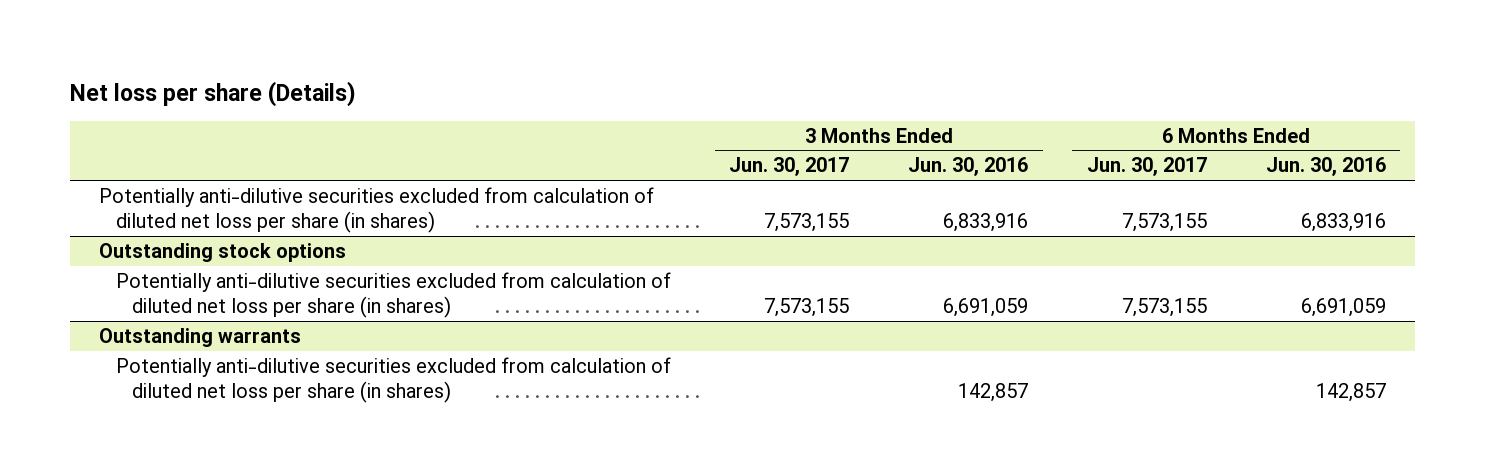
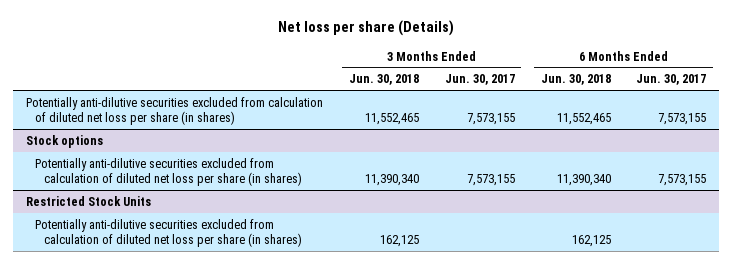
[908,157,1029,177] Jun. 30, 2016 -> none
[1265,157,1386,177] Jun. 30, 2016 -> none
none -> [348,74,419,86] Jun. 30, 2018
none -> [540,74,611,86] Jun. 30, 2018
[99,242,347,262] Outstanding stock options -> [25,134,103,148] Stock options
[99,327,302,347] Outstanding warrants -> none
none -> [25,195,151,206] Restricted Stock Units

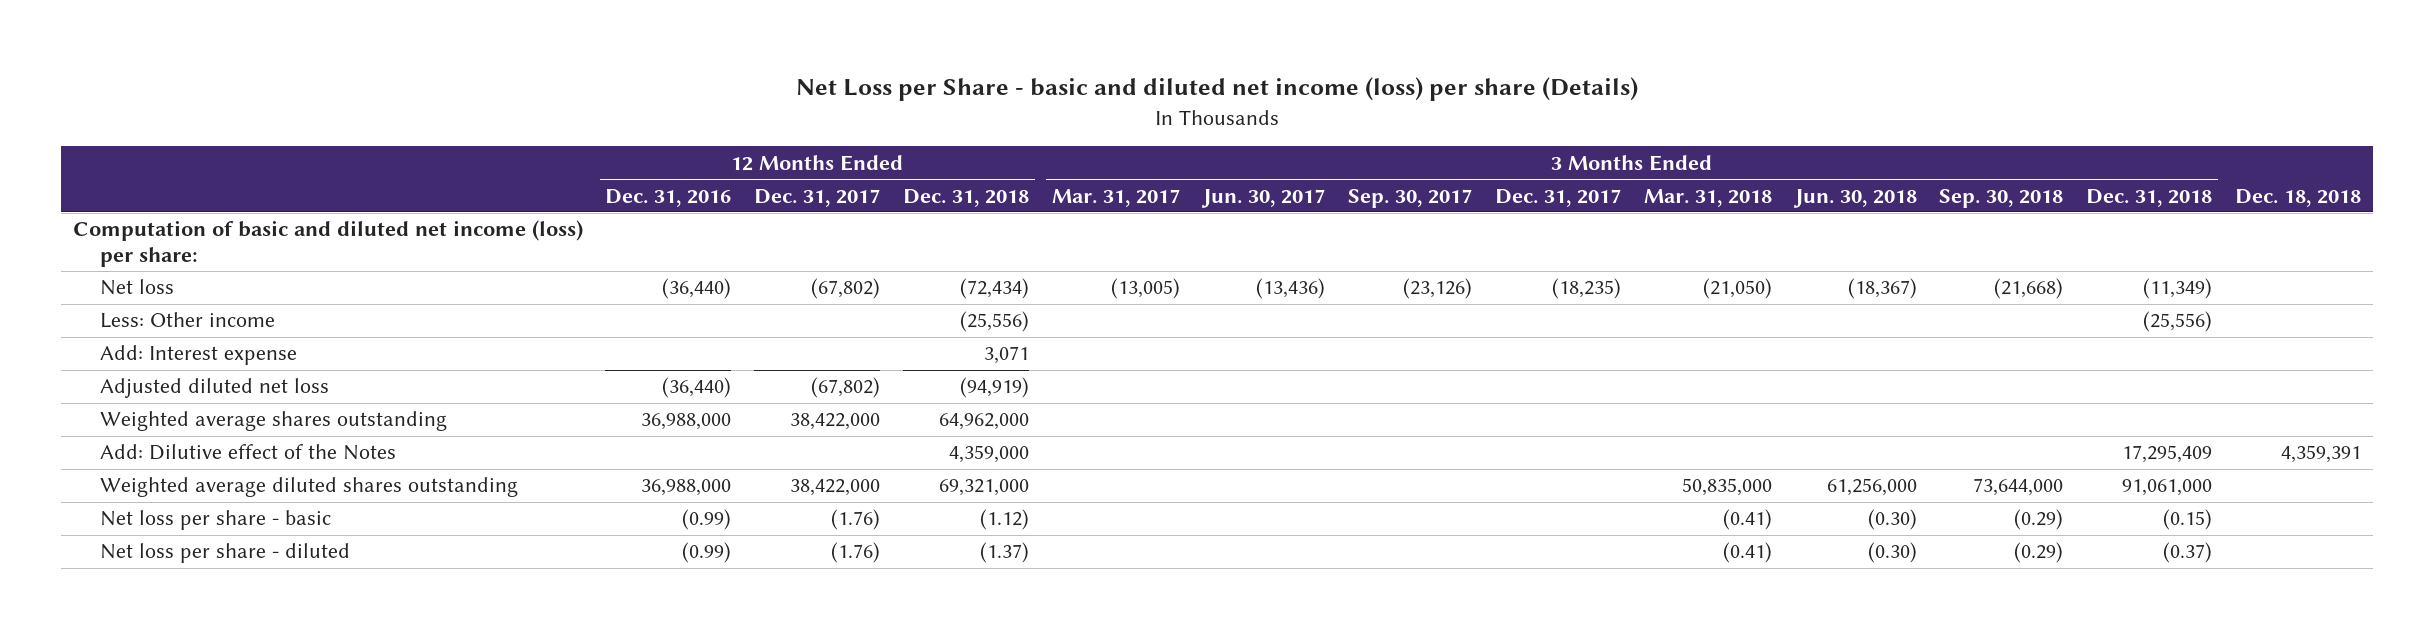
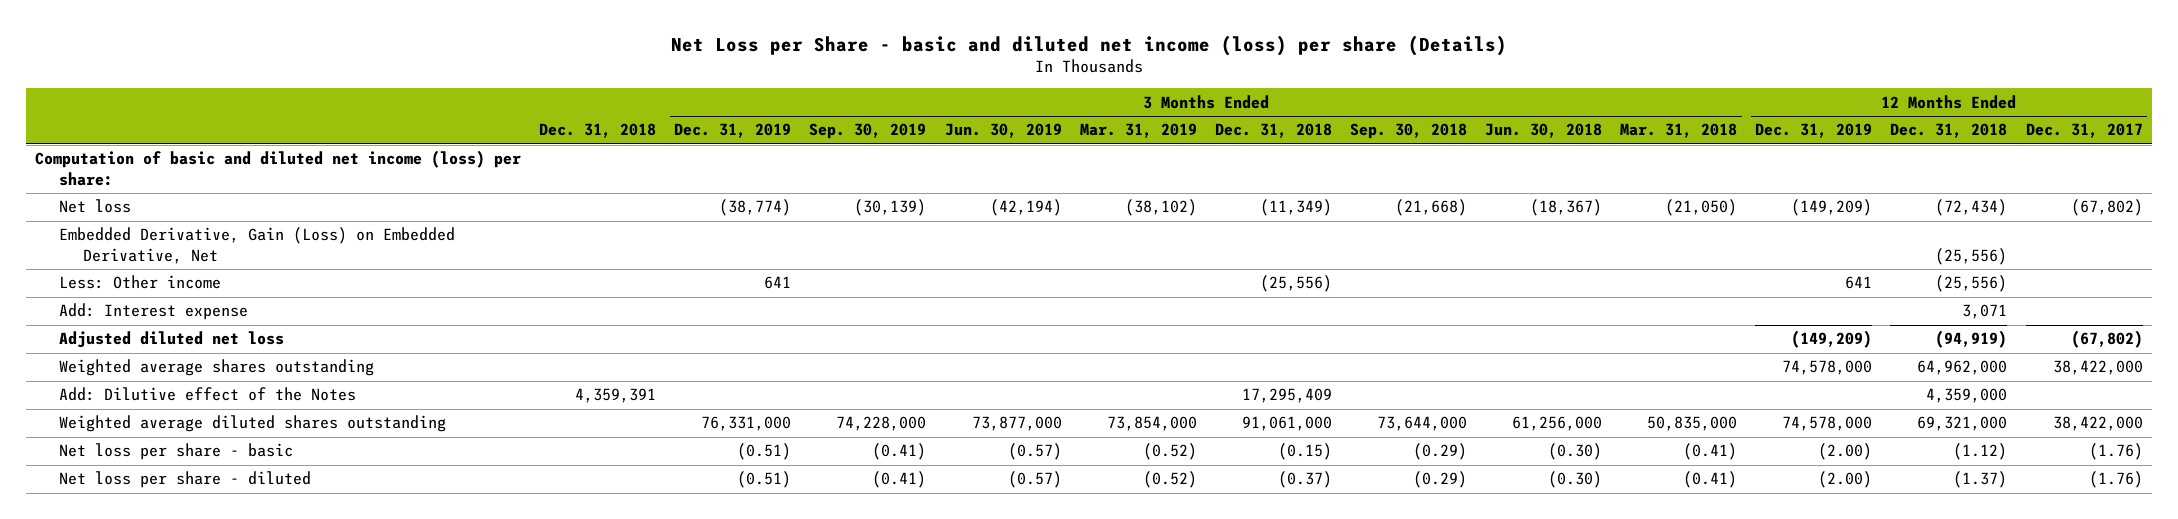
[605,188,732,207] Dec. 31, 2016 -> none
[1052,188,1181,207] Mar. 31, 2017 -> none
[1200,188,1325,208] Jun. 30, 2017 -> none
[1347,188,1472,208] Sep. 30, 2017 -> none
[1494,188,1621,207] Dec. 31, 2017 -> none
[2235,188,2362,207] Dec. 18, 2018 -> none
none -> [539,123,657,139] Dec. 31, 2018
none -> [674,123,792,139] Dec. 31, 2019
none -> [809,123,927,140] Sep. 30, 2019
none -> [944,123,1062,139] Jun. 30, 2019
none -> [1079,123,1197,139] Mar. 31, 2019
none -> [1755,123,1873,139] Dec. 31, 2019
none -> [59,227,456,264] Embedded Derivative, Gain (Loss) on Embedded Derivative, Net

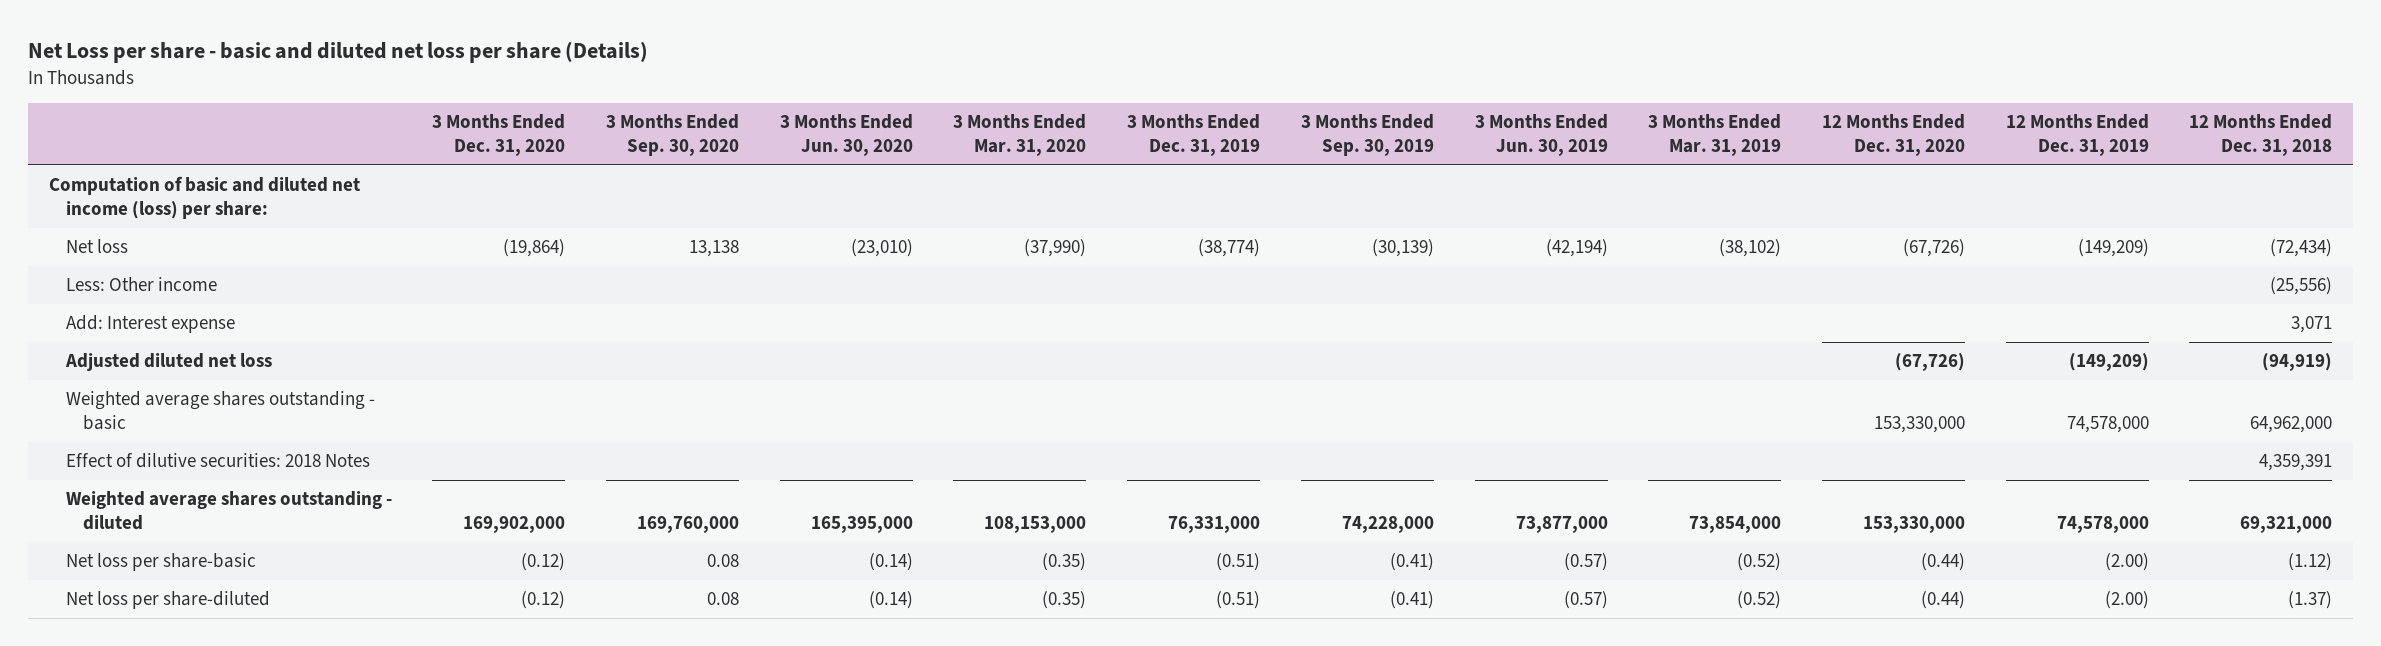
[670,34,1507,56] Net Loss per Share - basic and diluted net income (loss) per share (Details) -> [28,40,649,63] Net Loss per share - basic and diluted net loss per share (Details)
[539,123,657,139] Dec. 31, 2018 -> none
[1214,123,1332,139] Dec. 31, 2018 -> none
[1349,123,1467,140] Sep. 30, 2018 -> none
[1485,123,1603,139] Jun. 30, 2018 -> none
[1620,123,1738,139] Mar. 31, 2018 -> none
[2025,123,2143,139] Dec. 31, 2017 -> none
none -> [432,113,566,156] 3 Months Ended Dec. 31, 2020
none -> [606,113,740,156] 3 Months Ended Sep. 30, 2020
none -> [779,113,913,156] 3 Months Ended Jun. 30, 2020
none -> [953,113,1087,156] 3 Months Ended Mar. 31, 2020
none -> [1822,113,1966,156] 12 Months Ended Dec. 31, 2020
[59,275,222,290] Less: Other income -> none
[59,227,456,264] Embedded Derivative, Gain (Loss) on Embedded Derivative, Net -> [65,277,217,292] Less: Other income
[59,359,375,377] Weighted average shares outstanding -> [65,391,375,431] Weighted average shares outstanding - basic
[59,387,357,402] Add: Dilutive effect of the Notes -> [65,453,370,469] Effect of dilutive securities: 2018 Notes
[1926,388,2008,404] 4,359,000 -> [2259,454,2333,472] 4,359,391
[59,415,447,433] Weighted average diluted shares outstanding -> [65,491,392,531] Weighted average shares outstanding - diluted
[59,443,294,461] Net loss per share - basic -> [65,553,256,572] Net loss per share-basic
[59,471,312,489] Net loss per share - diluted -> [65,591,270,610] Net loss per share-diluted

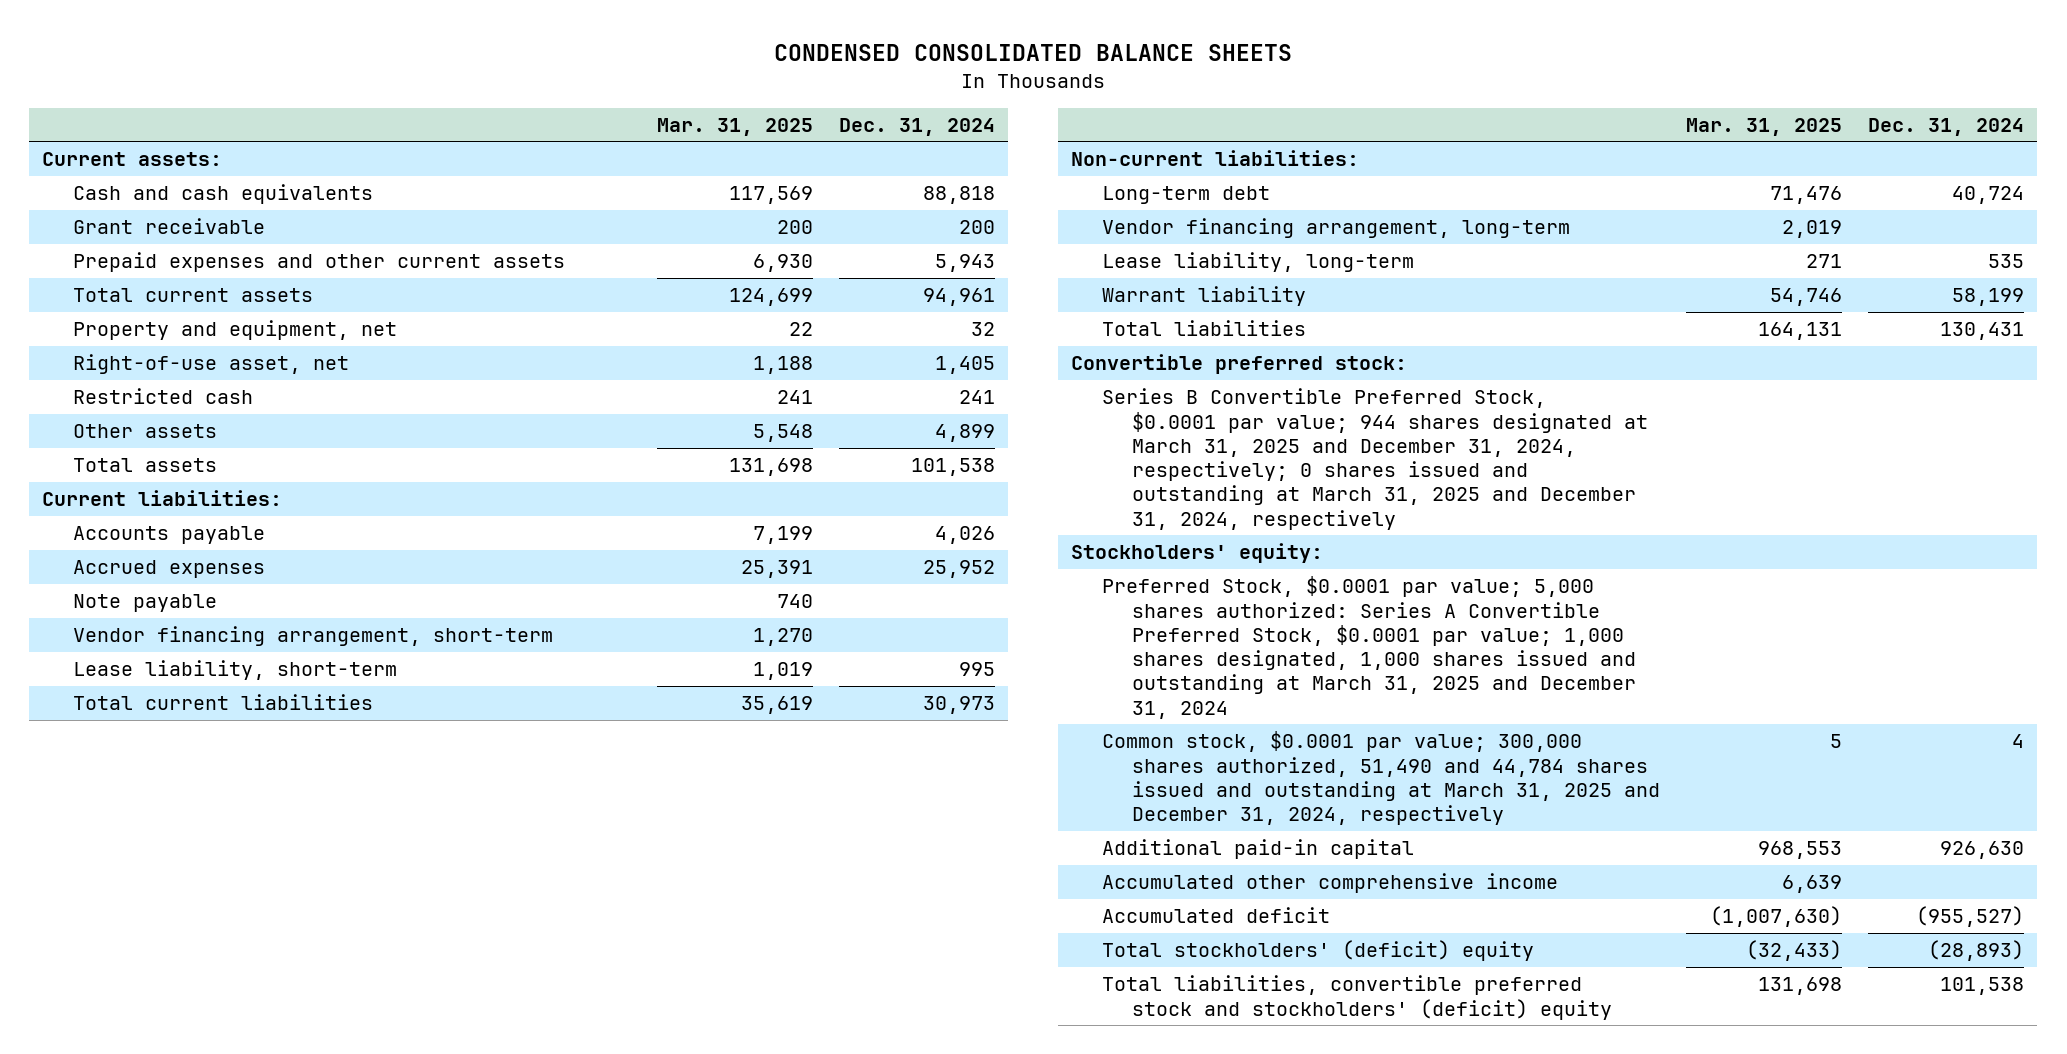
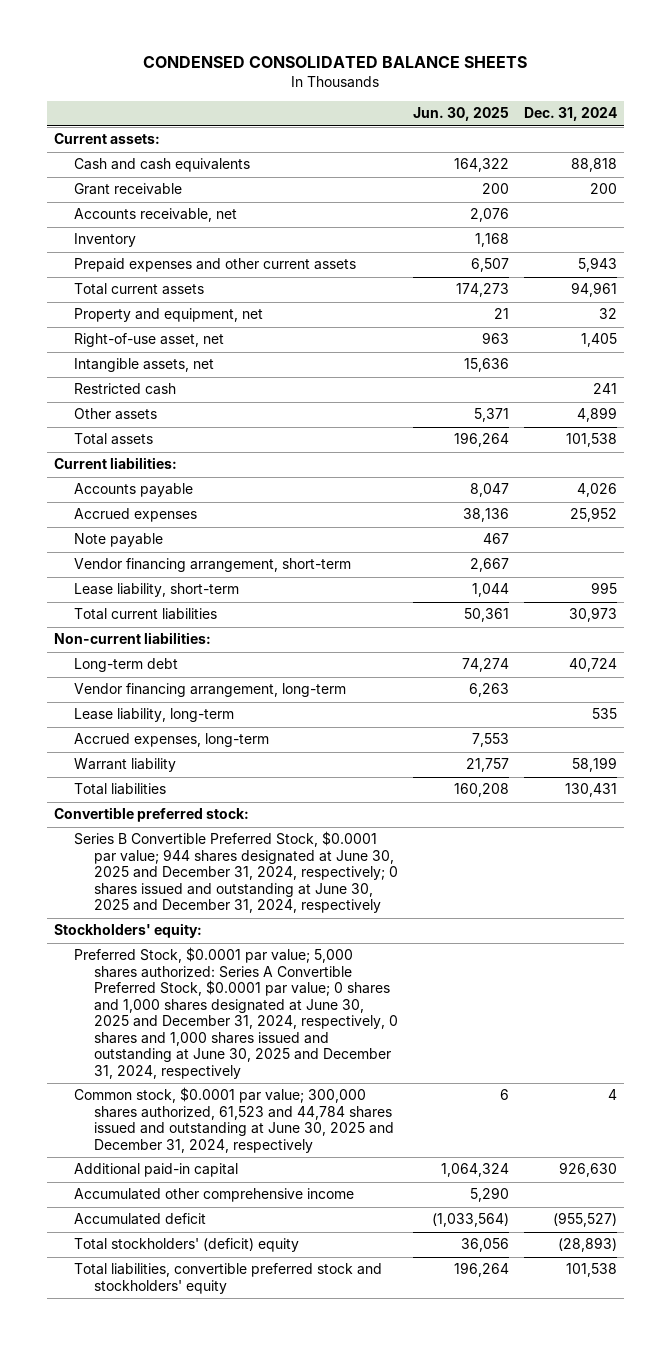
[657,117,814,136] Mar. 31, 2025 -> none
none -> [412,107,509,122] Jun. 30, 2025
none -> [74,208,238,223] Accounts receivable, net
none -> [74,233,137,248] Inventory
none -> [74,358,215,373] Intangible assets, net
none -> [74,733,270,748] Accrued expenses, long-term
[1101,388,1649,530] Series B Convertible Preferred Stock, $0.0001 par value; 944 shares designated at March 31, 2025 and December 31, 2024, respectively; 0 shares issued and outstanding at March 31, 2025 and December 31, 2024, respectively -> [74,831,399,914] Series B Convertible Preferred Stock, $0.0001 par value; 944 shares designated at June 30, 2025 and December 31, 2024, respectively; 0 shares issued and outstanding at June 30, 2025 and December 31, 2024, respectively
[1101,576,1637,719] Preferred Stock, $0.0001 par value; 5,000 shares authorized: Series A Convertible Preferred Stock, $0.0001 par value; 1,000 shares designated, 1,000 shares issued and outstanding at March 31, 2025 and December 31, 2024 -> [74,947,399,1079] Preferred Stock, $0.0001 par value; 5,000 shares authorized: Series A Convertible Preferred Stock, $0.0001 par value; 0 shares and 1,000 shares designated at June 30, 2025 and December 31, 2024, respectively, 0 shares and 1,000 shares issued and outstanding at June 30, 2025 and December 31, 2024, respectively
[1101,731,1661,826] Common stock, $0.0001 par value; 300,000 shares authorized, 51,490 and 44,784 shares issued and outstanding at March 31, 2025 and December 31, 2024, respectively -> [74,1087,395,1153] Common stock, $0.0001 par value; 300,000 shares authorized, 61,523 and 44,784 shares issued and outstanding at June 30, 2025 and December 31, 2024, respectively
[1101,975,1613,1020] Total liabilities, convertible preferred stock and stockholders' (deficit) equity -> [74,1263,383,1294] Total liabilities, convertible preferred stock and stockholders' equity

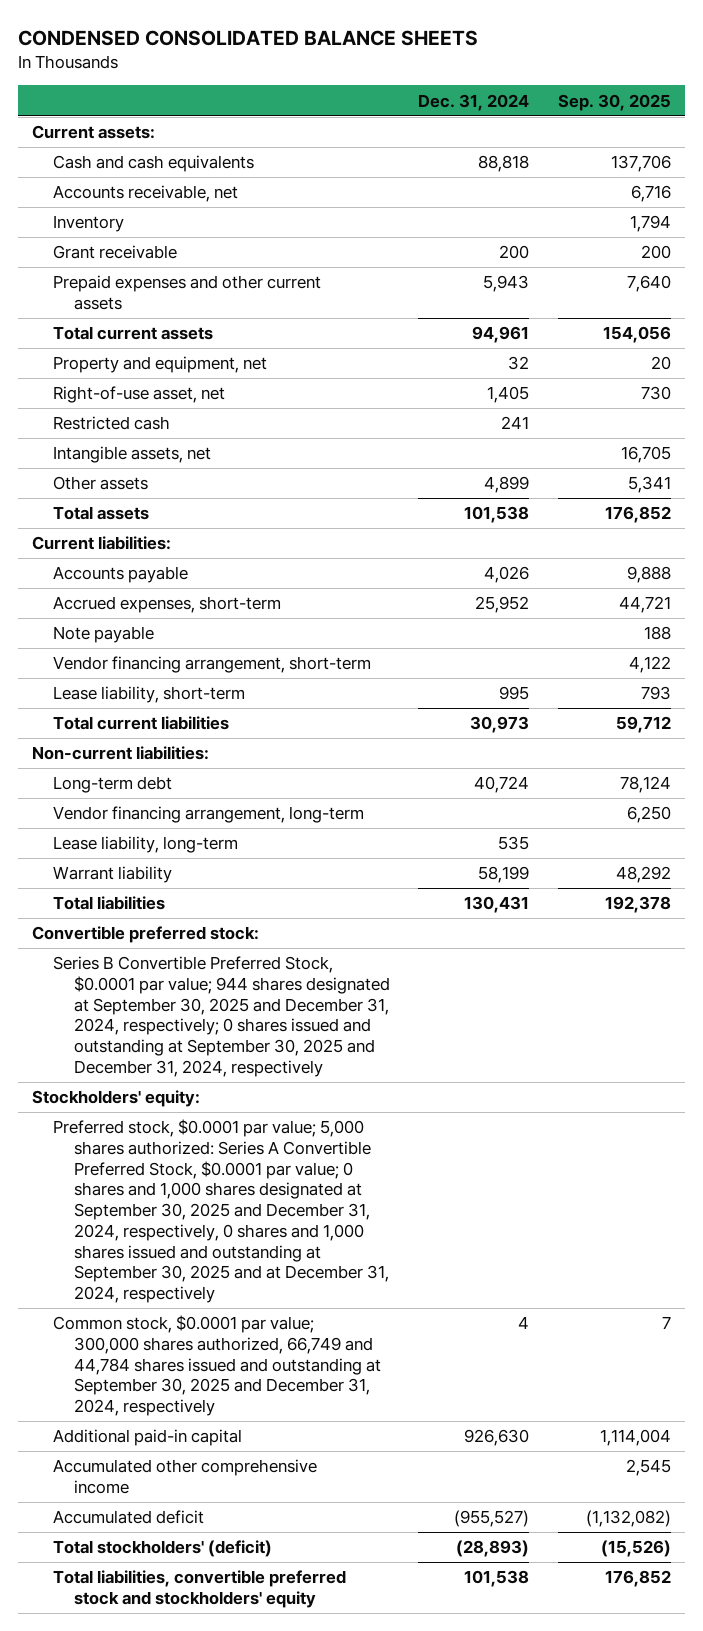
[412,107,509,122] Jun. 30, 2025 -> none
none -> [557,93,671,111] Sep. 30, 2025
[74,183,183,196] Grant receivable -> [53,245,178,260] Grant receivable
[74,358,215,373] Intangible assets, net -> [53,446,212,464] Intangible assets, net
[74,508,198,523] Accrued expenses -> [53,596,282,614] Accrued expenses, short-term
[74,733,270,748] Accrued expenses, long-term -> none
[74,831,399,914] Series B Convertible Preferred Stock, $0.0001 par value; 944 shares designated at June 30, 2025 and December 31, 2024, respectively; 0 shares issued and outstanding at June 30, 2025 and December 31, 2024, respectively -> [53,956,390,1077] Series B Convertible Preferred Stock, $0.0001 par value; 944 shares designated at September 30, 2025 and December 31, 2024, respectively; 0 shares issued and outstanding at September 30, 2025 and December 31, 2024, respectively
[74,947,399,1079] Preferred Stock, $0.0001 par value; 5,000 shares authorized: Series A Convertible Preferred Stock, $0.0001 par value; 0 shares and 1,000 shares designated at June 30, 2025 and December 31, 2024, respectively, 0 shares and 1,000 shares issued and outstanding at June 30, 2025 and December 31, 2024, respectively -> [53,1119,389,1303] Preferred stock, $0.0001 par value; 5,000 shares authorized: Series A Convertible Preferred Stock, $0.0001 par value; 0 shares and 1,000 shares designated at September 30, 2025 and December 31, 2024, respectively, 0 shares and 1,000 shares issued and outstanding at September 30, 2025 and at December 31, 2024, respectively
[74,1087,395,1153] Common stock, $0.0001 par value; 300,000 shares authorized, 61,523 and 44,784 shares issued and outstanding at June 30, 2025 and December 31, 2024, respectively -> [53,1315,381,1417] Common stock, $0.0001 par value; 300,000 shares authorized, 66,749 and 44,784 shares issued and outstanding at September 30, 2025 and December 31, 2024, respectively
[74,1238,300,1253] Total stockholders' (deficit) equity -> [53,1540,273,1558] Total stockholders' (deficit)

